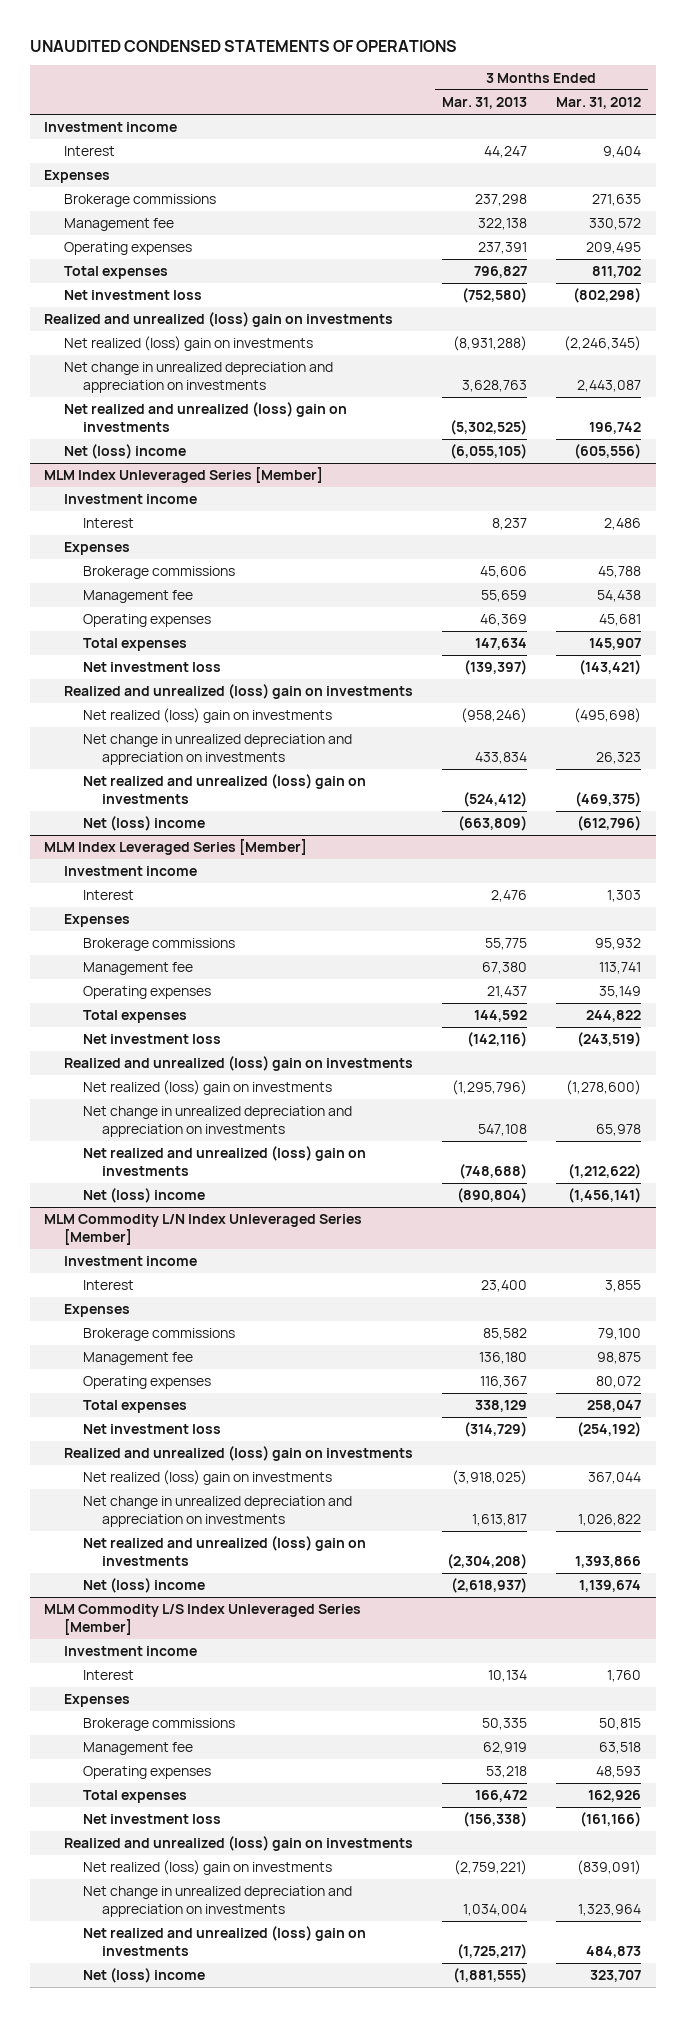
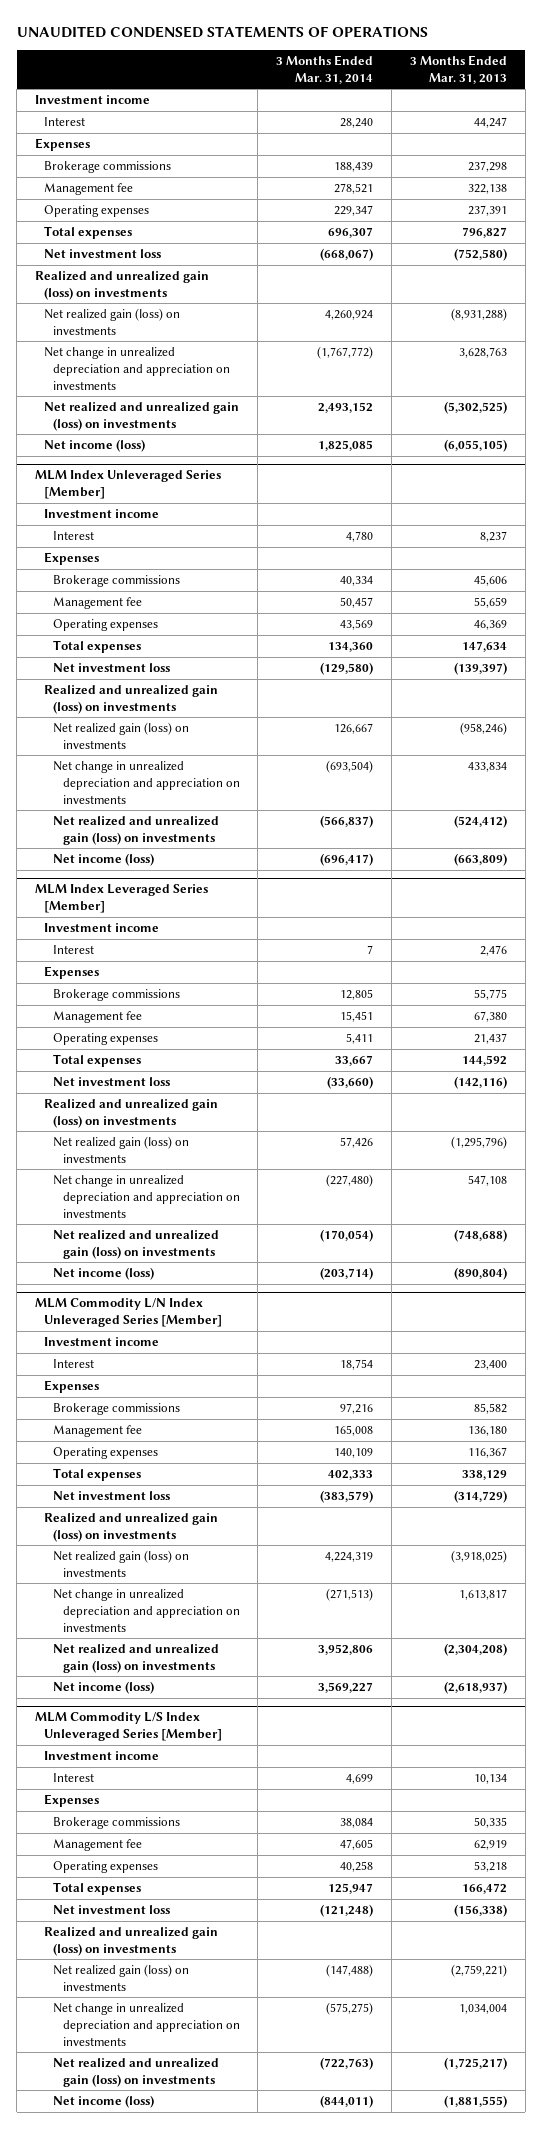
[556,97,642,110] Mar. 31, 2012 -> none
none -> [276,54,374,84] 3 Months Ended Mar. 31, 2014
[44,312,394,328] Realized and unrealized (loss) gain on investments -> [35,271,210,300] Realized and unrealized gain (loss) on investments
[63,336,313,352] Net realized (loss) gain on investments -> [44,308,181,335] Net realized gain (loss) on investments
[63,402,347,433] Net realized and unrealized (loss) gain on investments -> [44,402,240,431] Net realized and unrealized gain (loss) on investments
[63,444,186,460] Net (loss) income -> [44,439,146,453] Net income (loss)
[63,684,413,700] Realized and unrealized (loss) gain on investments -> [44,685,219,714] Realized and unrealized gain (loss) on investments
[83,708,333,724] Net realized (loss) gain on investments -> [53,722,190,749] Net realized gain (loss) on investments
[83,774,367,805] Net realized and unrealized (loss) gain on investments -> [53,816,220,845] Net realized and unrealized gain (loss) on investments
[83,816,206,832] Net (loss) income -> [53,853,155,867] Net income (loss)
[63,1056,413,1072] Realized and unrealized (loss) gain on investments -> [44,1099,219,1128] Realized and unrealized gain (loss) on investments
[83,1080,333,1096] Net realized (loss) gain on investments -> [53,1136,190,1163] Net realized gain (loss) on investments
[83,1146,367,1177] Net realized and unrealized (loss) gain on investments -> [53,1230,220,1259] Net realized and unrealized gain (loss) on investments
[83,1188,206,1204] Net (loss) income -> [53,1267,155,1281] Net income (loss)
[63,1446,413,1462] Realized and unrealized (loss) gain on investments -> [44,1513,219,1542] Realized and unrealized gain (loss) on investments
[83,1470,333,1486] Net realized (loss) gain on investments -> [53,1550,190,1577] Net realized gain (loss) on investments
[83,1536,367,1567] Net realized and unrealized (loss) gain on investments -> [53,1644,220,1673] Net realized and unrealized gain (loss) on investments
[83,1578,206,1594] Net (loss) income -> [53,1681,155,1695] Net income (loss)
[63,1836,413,1852] Realized and unrealized (loss) gain on investments -> [44,1927,219,1956] Realized and unrealized gain (loss) on investments
[83,1860,333,1876] Net realized (loss) gain on investments -> [53,1964,190,1991] Net realized gain (loss) on investments
[83,1926,367,1957] Net realized and unrealized (loss) gain on investments -> [53,2058,220,2087] Net realized and unrealized gain (loss) on investments
[83,1968,206,1984] Net (loss) income -> [53,2095,155,2109] Net income (loss)

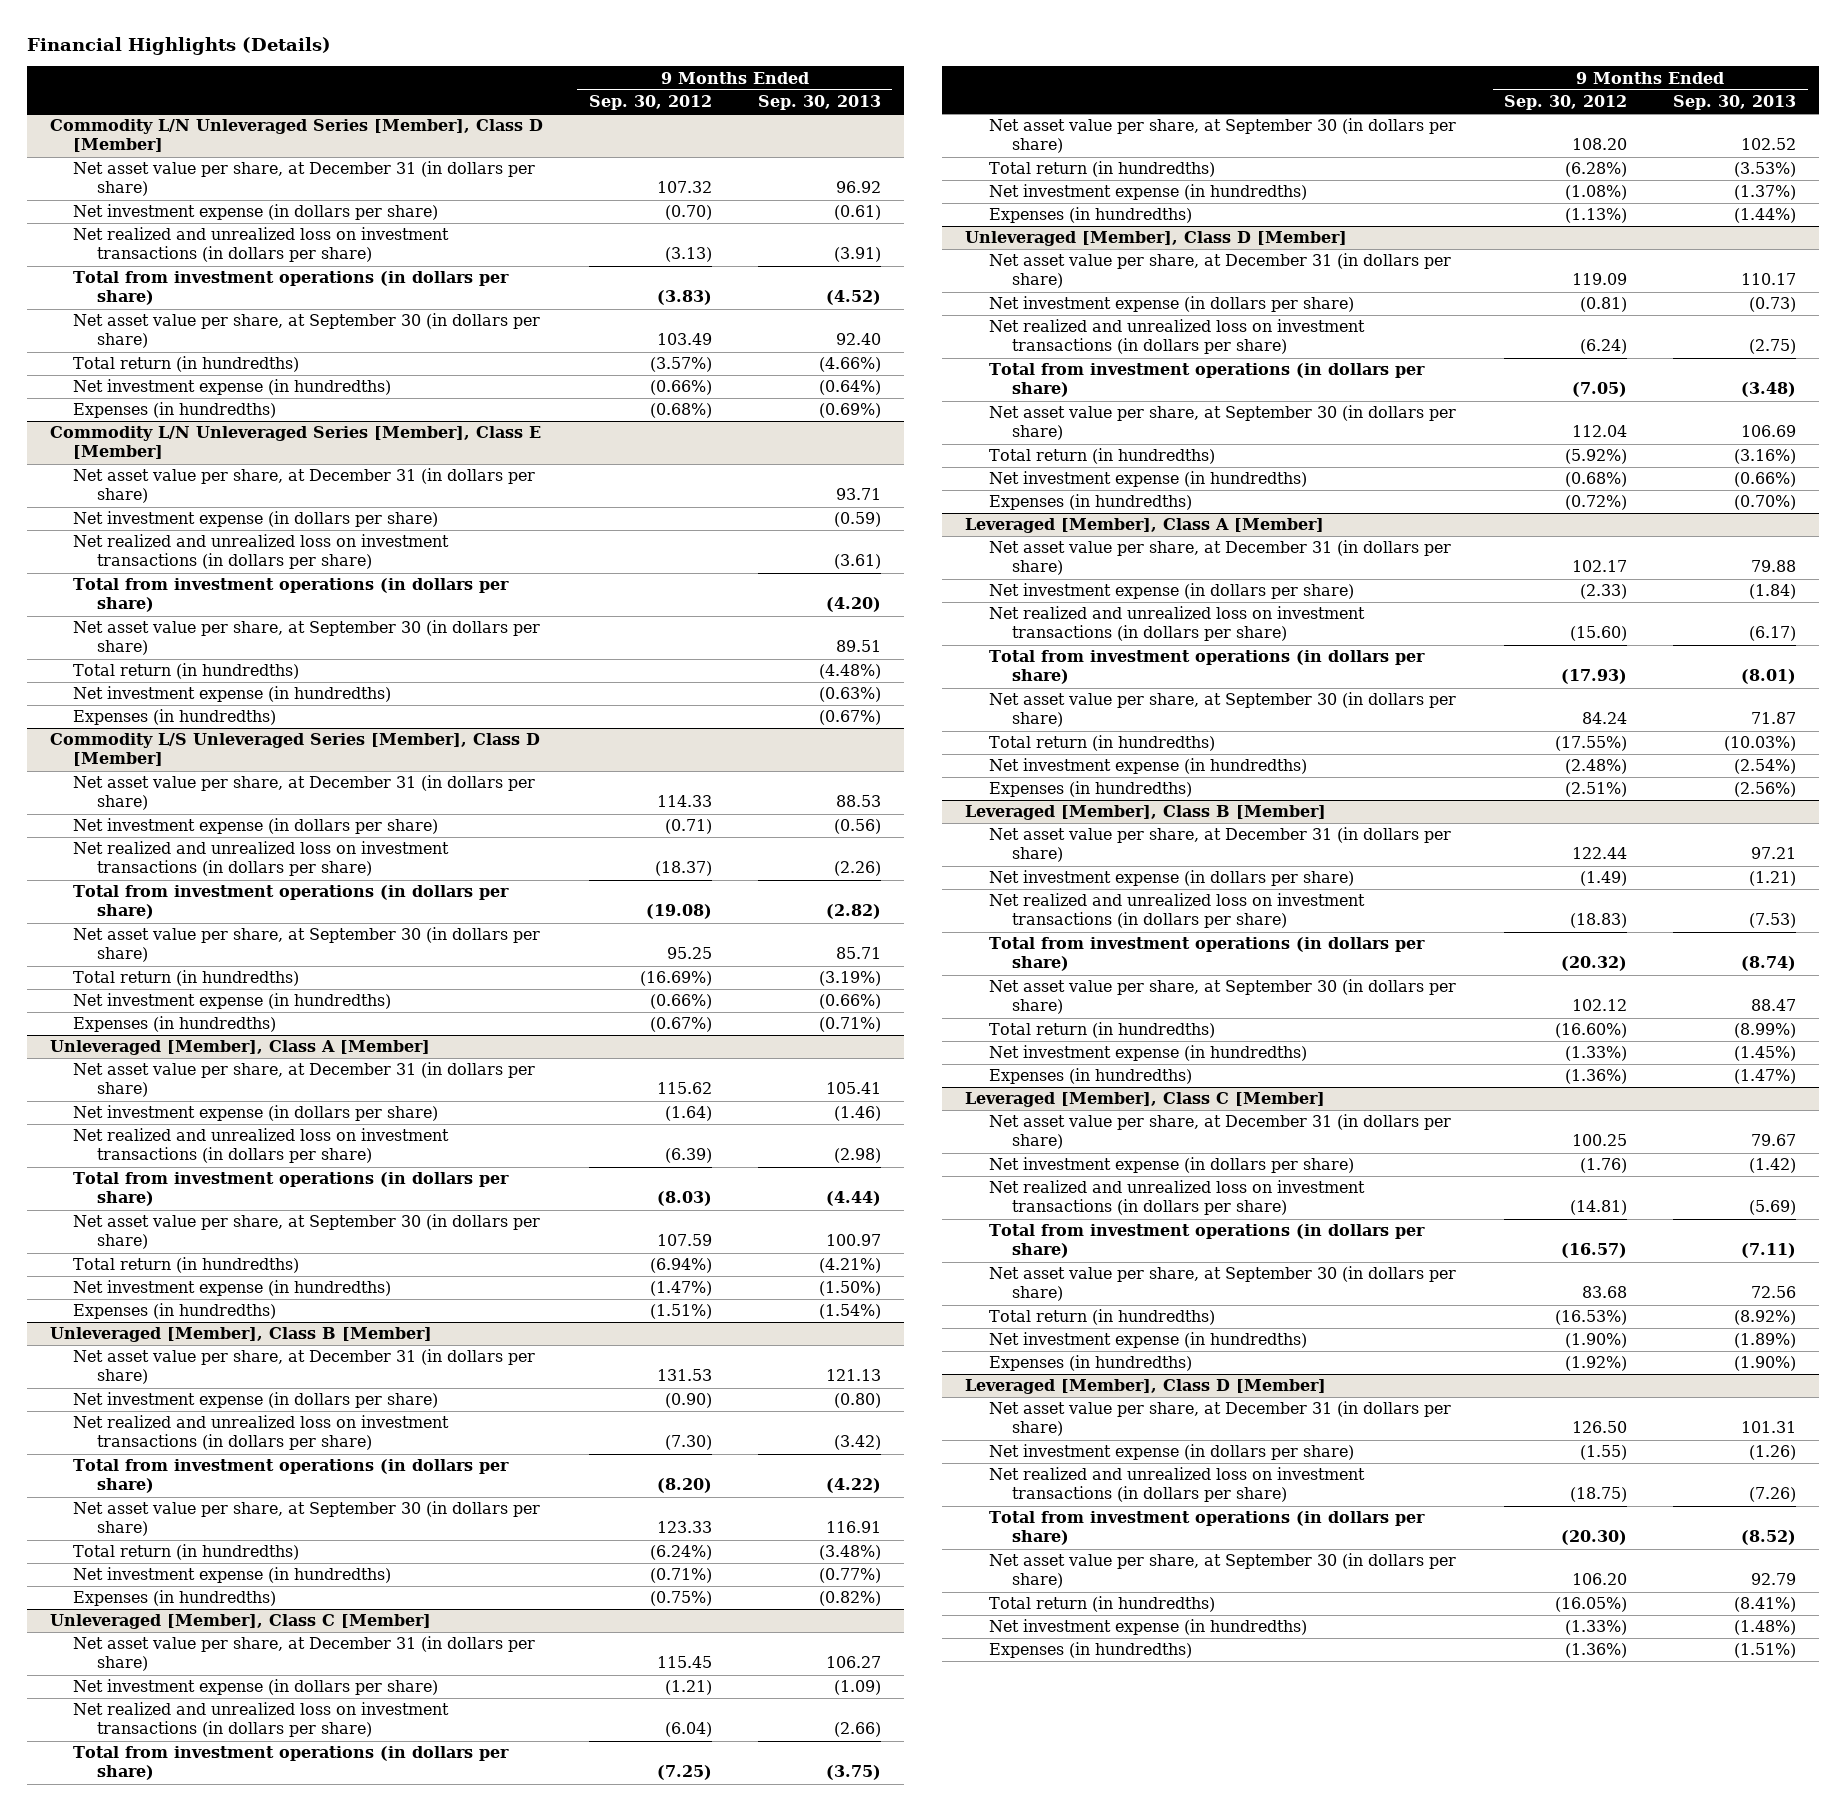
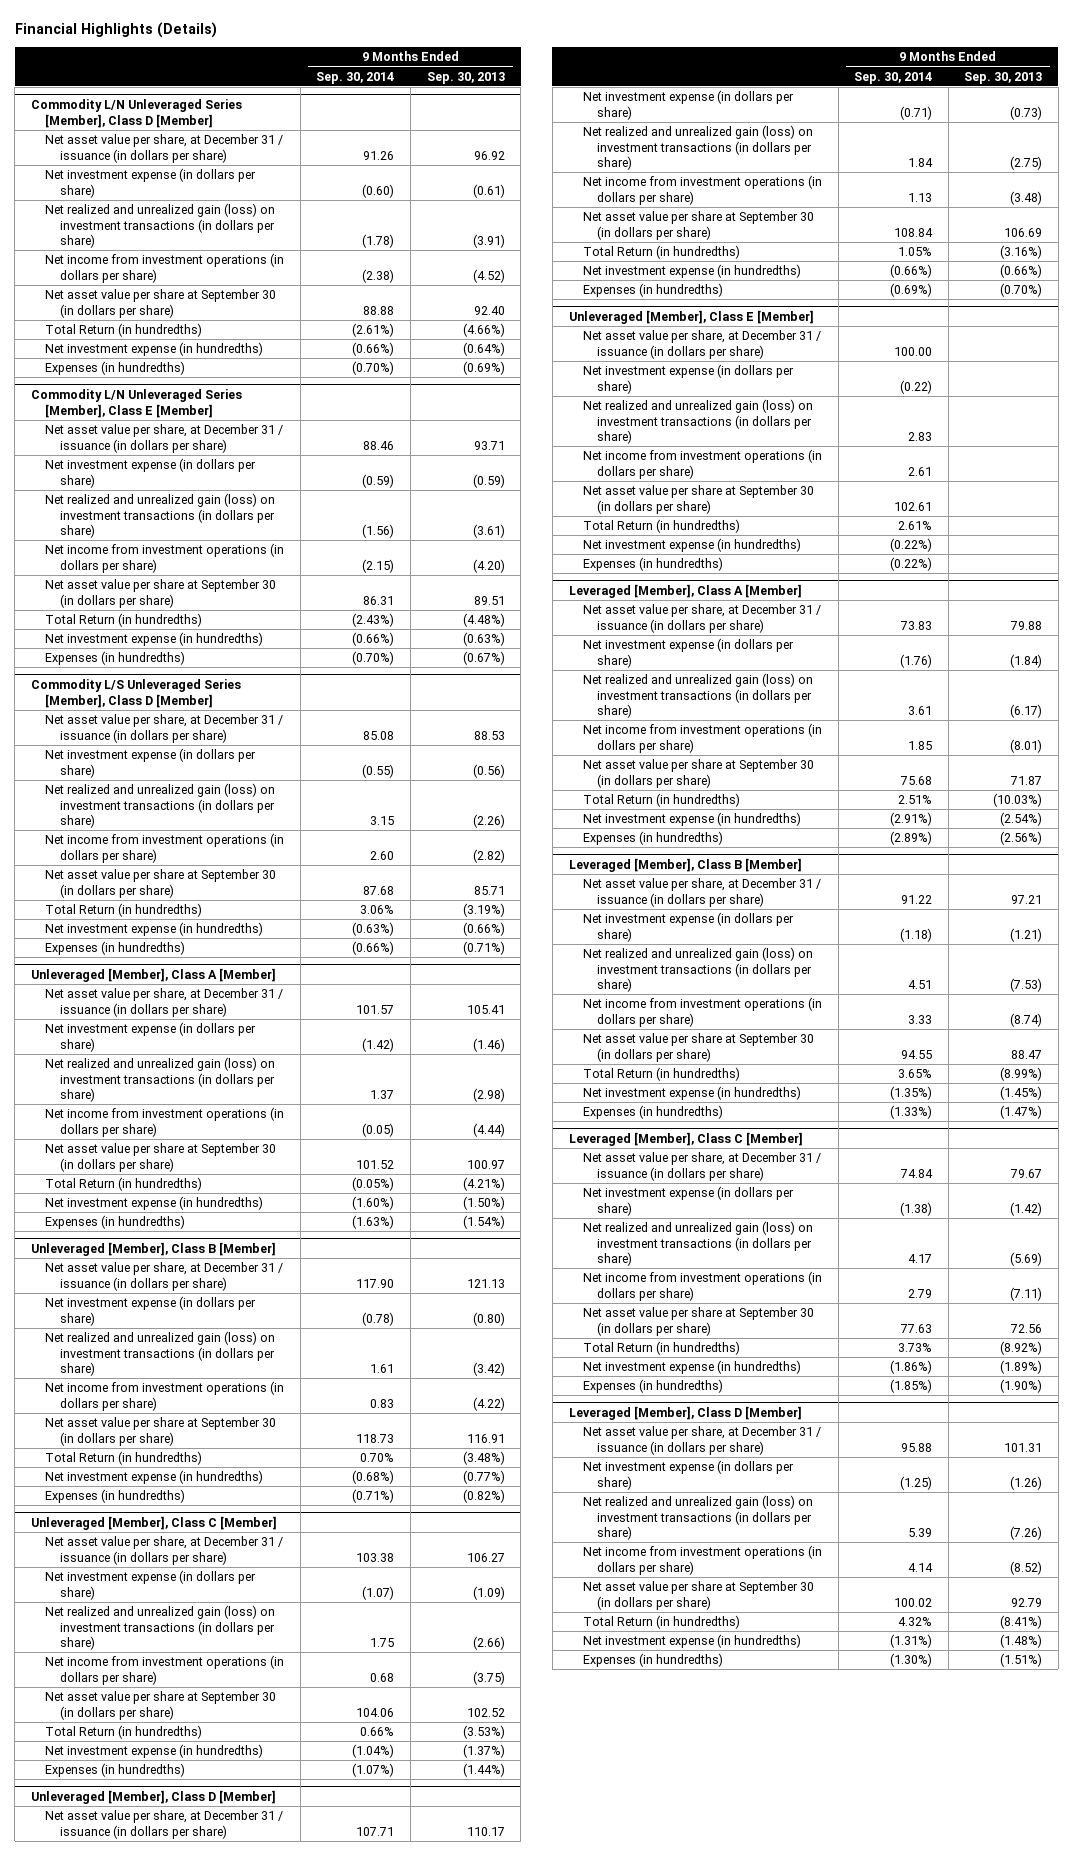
[588,95,712,111] Sep. 30, 2012 -> none
none -> [316,71,395,84] Sep. 30, 2014
[73,161,536,197] Net asset value per share, at December 31 (in dollars per share) -> [45,134,284,163] Net asset value per share, at December 31 / issuance (in dollars per share)
[73,227,450,263] Net realized and unrealized loss on investment transactions (in dollars per share) -> [45,203,276,249] Net realized and unrealized gain (loss) on investment transactions (in dollars per share)
[73,271,510,306] Total from investment operations (in dollars per share) -> [45,253,285,283] Net income from investment operations (in dollars per share)
[73,313,541,349] Net asset value per share, at September 30 (in dollars per share) -> [45,289,277,318] Net asset value per share at September 30 (in dollars per share)
[73,356,300,373] Total return (in hundredths) -> [45,323,203,338] Total Return (in hundredths)
[73,468,536,504] Net asset value per share, at December 31 (in dollars per share) -> [45,424,284,453] Net asset value per share, at December 31 / issuance (in dollars per share)
[73,534,450,570] Net realized and unrealized loss on investment transactions (in dollars per share) -> [45,493,276,539] Net realized and unrealized gain (loss) on investment transactions (in dollars per share)
[73,578,510,613] Total from investment operations (in dollars per share) -> [45,543,285,573] Net income from investment operations (in dollars per share)
[73,620,541,656] Net asset value per share, at September 30 (in dollars per share) -> [45,579,277,608] Net asset value per share at September 30 (in dollars per share)
[73,663,300,680] Total return (in hundredths) -> [45,613,203,628] Total Return (in hundredths)
[73,775,536,811] Net asset value per share, at December 31 (in dollars per share) -> [45,714,284,743] Net asset value per share, at December 31 / issuance (in dollars per share)
[73,841,450,877] Net realized and unrealized loss on investment transactions (in dollars per share) -> [45,783,276,829] Net realized and unrealized gain (loss) on investment transactions (in dollars per share)
[73,885,510,920] Total from investment operations (in dollars per share) -> [45,833,285,863] Net income from investment operations (in dollars per share)
[73,927,541,963] Net asset value per share, at September 30 (in dollars per share) -> [45,869,277,898] Net asset value per share at September 30 (in dollars per share)
[73,970,300,987] Total return (in hundredths) -> [45,903,203,918] Total Return (in hundredths)
[73,1062,536,1098] Net asset value per share, at December 31 (in dollars per share) -> [45,988,284,1017] Net asset value per share, at December 31 / issuance (in dollars per share)
[73,1128,450,1164] Net realized and unrealized loss on investment transactions (in dollars per share) -> [45,1057,276,1103] Net realized and unrealized gain (loss) on investment transactions (in dollars per share)
[73,1172,510,1207] Total from investment operations (in dollars per share) -> [45,1107,285,1137] Net income from investment operations (in dollars per share)
[73,1214,541,1250] Net asset value per share, at September 30 (in dollars per share) -> [45,1143,277,1172] Net asset value per share at September 30 (in dollars per share)
[73,1257,300,1274] Total return (in hundredths) -> [45,1177,203,1192] Total Return (in hundredths)
[73,1349,536,1385] Net asset value per share, at December 31 (in dollars per share) -> [45,1262,284,1291] Net asset value per share, at December 31 / issuance (in dollars per share)
[73,1415,450,1451] Net realized and unrealized loss on investment transactions (in dollars per share) -> [45,1331,276,1377] Net realized and unrealized gain (loss) on investment transactions (in dollars per share)
[73,1459,510,1494] Total from investment operations (in dollars per share) -> [45,1381,285,1411] Net income from investment operations (in dollars per share)
[73,1501,541,1537] Net asset value per share, at September 30 (in dollars per share) -> [45,1417,277,1446] Net asset value per share at September 30 (in dollars per share)
[73,1544,300,1561] Total return (in hundredths) -> [45,1451,203,1466] Total Return (in hundredths)
[73,1636,536,1672] Net asset value per share, at December 31 (in dollars per share) -> [45,1536,284,1565] Net asset value per share, at December 31 / issuance (in dollars per share)
[73,1702,450,1738] Net realized and unrealized loss on investment transactions (in dollars per share) -> [45,1605,276,1651] Net realized and unrealized gain (loss) on investment transactions (in dollars per share)
[73,1746,510,1781] Total from investment operations (in dollars per share) -> [45,1655,285,1685] Net income from investment operations (in dollars per share)
[988,118,1456,154] Net asset value per share, at September 30 (in dollars per share) -> [45,1691,277,1720] Net asset value per share at September 30 (in dollars per share)
[988,161,1215,178] Total return (in hundredths) -> [45,1725,203,1740] Total Return (in hundredths)
[988,253,1451,289] Net asset value per share, at December 31 (in dollars per share) -> [45,1810,284,1839] Net asset value per share, at December 31 / issuance (in dollars per share)
[988,319,1365,355] Net realized and unrealized loss on investment transactions (in dollars per share) -> [582,125,813,171] Net realized and unrealized gain (loss) on investment transactions (in dollars per share)
[988,363,1425,398] Total from investment operations (in dollars per share) -> [582,175,822,205] Net income from investment operations (in dollars per share)
[988,405,1456,441] Net asset value per share, at September 30 (in dollars per share) -> [582,211,814,240] Net asset value per share at September 30 (in dollars per share)
[988,448,1215,465] Total return (in hundredths) -> [582,245,740,260] Total Return (in hundredths)
none -> [568,309,814,324] Unleveraged [Member], Class E [Member]
none -> [582,330,821,359] Net asset value per share, at December 31 / issuance (in dollars per share)
none -> [582,364,794,394] Net investment expense (in dollars per share)
none -> [582,399,813,445] Net realized and unrealized gain (loss) on investment transactions (in dollars per share)
none -> [582,449,822,479] Net income from investment operations (in dollars per share)
none -> [582,485,814,514] Net asset value per share at September 30 (in dollars per share)
none -> [582,519,740,534] Total Return (in hundredths)
none -> [582,538,801,553] Net investment expense (in hundredths)
none -> [582,557,723,572] Expenses (in hundredths)
[988,540,1451,576] Net asset value per share, at December 31 (in dollars per share) -> [582,604,821,633] Net asset value per share, at December 31 / issuance (in dollars per share)
[988,606,1365,642] Net realized and unrealized loss on investment transactions (in dollars per share) -> [582,673,813,719] Net realized and unrealized gain (loss) on investment transactions (in dollars per share)
[988,650,1425,685] Total from investment operations (in dollars per share) -> [582,723,822,753] Net income from investment operations (in dollars per share)
[988,692,1456,728] Net asset value per share, at September 30 (in dollars per share) -> [582,759,814,788] Net asset value per share at September 30 (in dollars per share)
[988,735,1215,752] Total return (in hundredths) -> [582,793,740,808] Total Return (in hundredths)
[988,827,1451,863] Net asset value per share, at December 31 (in dollars per share) -> [582,878,821,907] Net asset value per share, at December 31 / issuance (in dollars per share)
[988,893,1365,929] Net realized and unrealized loss on investment transactions (in dollars per share) -> [582,947,813,993] Net realized and unrealized gain (loss) on investment transactions (in dollars per share)
[988,937,1425,972] Total from investment operations (in dollars per share) -> [582,997,822,1027] Net income from investment operations (in dollars per share)
[988,979,1456,1015] Net asset value per share, at September 30 (in dollars per share) -> [582,1033,814,1062] Net asset value per share at September 30 (in dollars per share)
[988,1022,1215,1039] Total return (in hundredths) -> [582,1067,740,1082] Total Return (in hundredths)
[988,1114,1451,1150] Net asset value per share, at December 31 (in dollars per share) -> [582,1152,821,1181] Net asset value per share, at December 31 / issuance (in dollars per share)
[988,1180,1365,1216] Net realized and unrealized loss on investment transactions (in dollars per share) -> [582,1221,813,1267] Net realized and unrealized gain (loss) on investment transactions (in dollars per share)
[988,1224,1425,1259] Total from investment operations (in dollars per share) -> [582,1271,822,1301] Net income from investment operations (in dollars per share)
[988,1266,1456,1302] Net asset value per share, at September 30 (in dollars per share) -> [582,1307,814,1336] Net asset value per share at September 30 (in dollars per share)
[988,1309,1215,1326] Total return (in hundredths) -> [582,1341,740,1356] Total Return (in hundredths)
[988,1401,1451,1437] Net asset value per share, at December 31 (in dollars per share) -> [582,1426,821,1455] Net asset value per share, at December 31 / issuance (in dollars per share)
[988,1467,1365,1503] Net realized and unrealized loss on investment transactions (in dollars per share) -> [582,1495,813,1541] Net realized and unrealized gain (loss) on investment transactions (in dollars per share)
[988,1511,1425,1546] Total from investment operations (in dollars per share) -> [582,1545,822,1575] Net income from investment operations (in dollars per share)
[988,1553,1456,1589] Net asset value per share, at September 30 (in dollars per share) -> [582,1581,814,1610] Net asset value per share at September 30 (in dollars per share)
[988,1596,1215,1613] Total return (in hundredths) -> [582,1615,740,1630] Total Return (in hundredths)

